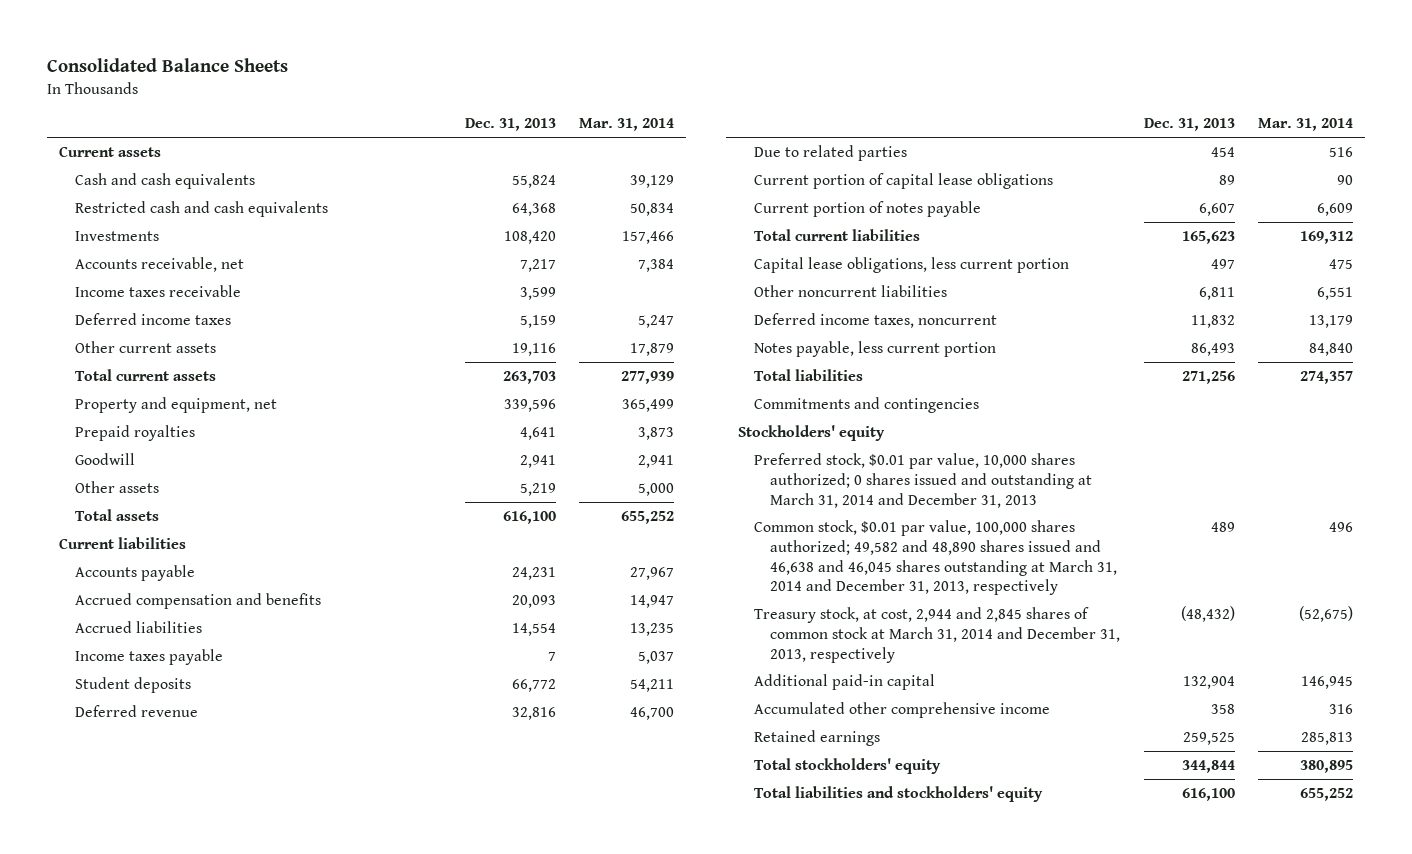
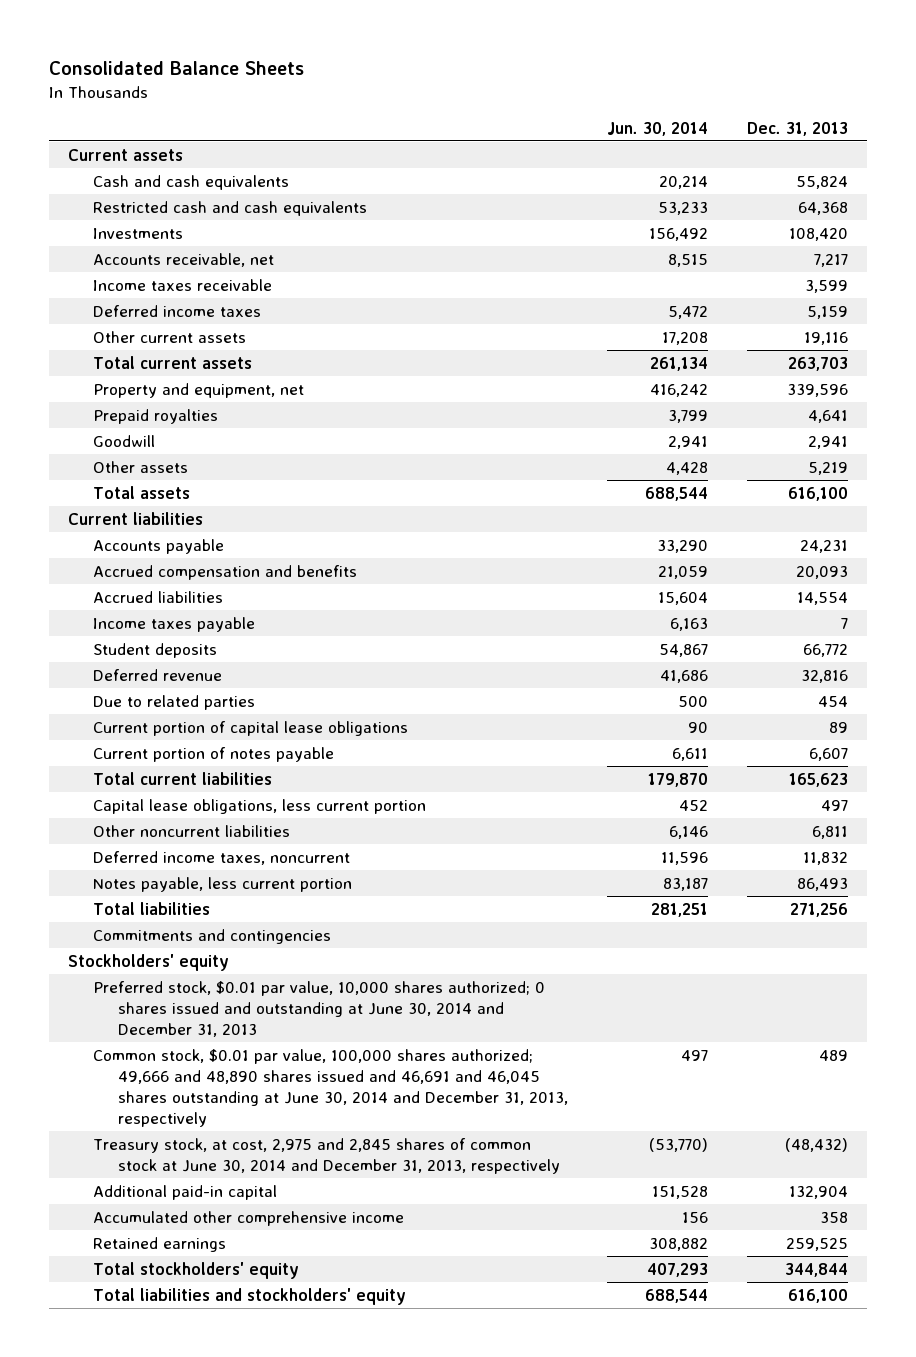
[579,118,675,132] Mar. 31, 2014 -> none
none -> [607,121,709,136] Jun. 30, 2014
[753,452,1093,508] Preferred stock, $0.01 par value, 10,000 shares authorized; 0 shares issued and outstanding at March 31, 2014 and December 31, 2013 -> [93,980,546,1037] Preferred stock, $0.01 par value, 10,000 shares authorized; 0 shares issued and outstanding at June 30, 2014 and December 31, 2013
[753,519,1118,596] Common stock, $0.01 par value, 100,000 shares authorized; 49,582 and 48,890 shares issued and 46,638 and 46,045 shares outstanding at March 31, 2014 and December 31, 2013, respectively -> [93,1048,569,1128] Common stock, $0.01 par value, 100,000 shares authorized; 49,666 and 48,890 shares issued and 46,691 and 46,045 shares outstanding at June 30, 2014 and December 31, 2013, respectively
[753,606,1121,663] Treasury stock, at cost, 2,944 and 2,845 shares of common stock at March 31, 2014 and December 31, 2013, respectively -> [93,1137,561,1174] Treasury stock, at cost, 2,975 and 2,845 shares of common stock at June 30, 2014 and December 31, 2013, respectively

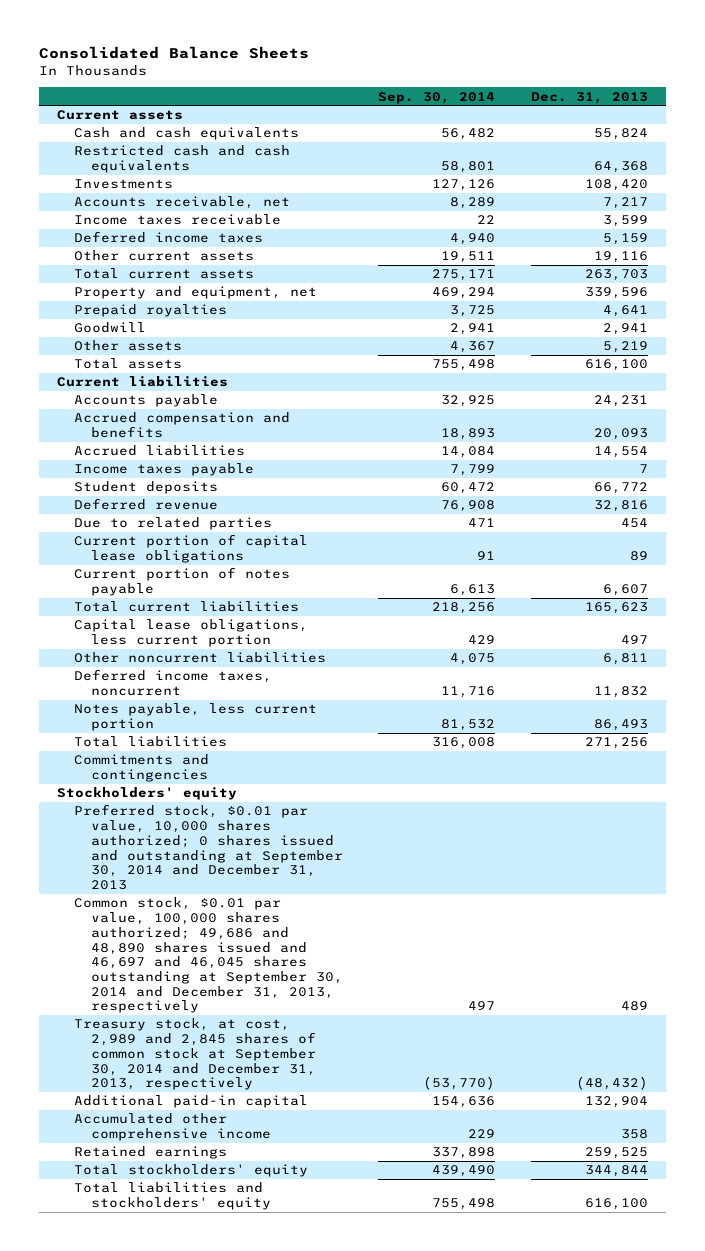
[607,121,709,136] Jun. 30, 2014 -> none
none -> [378,91,496,104] Sep. 30, 2014
[93,980,546,1037] Preferred stock, $0.01 par value, 10,000 shares authorized; 0 shares issued and outstanding at June 30, 2014 and December 31, 2013 -> [73,804,343,890] Preferred stock, $0.01 par value, 10,000 shares authorized; 0 shares issued and outstanding at September 30, 2014 and December 31, 2013
[93,1048,569,1128] Common stock, $0.01 par value, 100,000 shares authorized; 49,666 and 48,890 shares issued and 46,691 and 46,045 shares outstanding at June 30, 2014 and December 31, 2013, respectively -> [73,897,343,1014] Common stock, $0.01 par value, 100,000 shares authorized; 49,686 and 48,890 shares issued and 46,697 and 46,045 shares outstanding at September 30, 2014 and December 31, 2013, respectively
[93,1137,561,1174] Treasury stock, at cost, 2,975 and 2,845 shares of common stock at June 30, 2014 and December 31, 2013, respectively -> [73,1018,316,1091] Treasury stock, at cost, 2,989 and 2,845 shares of common stock at September 30, 2014 and December 31, 2013, respectively

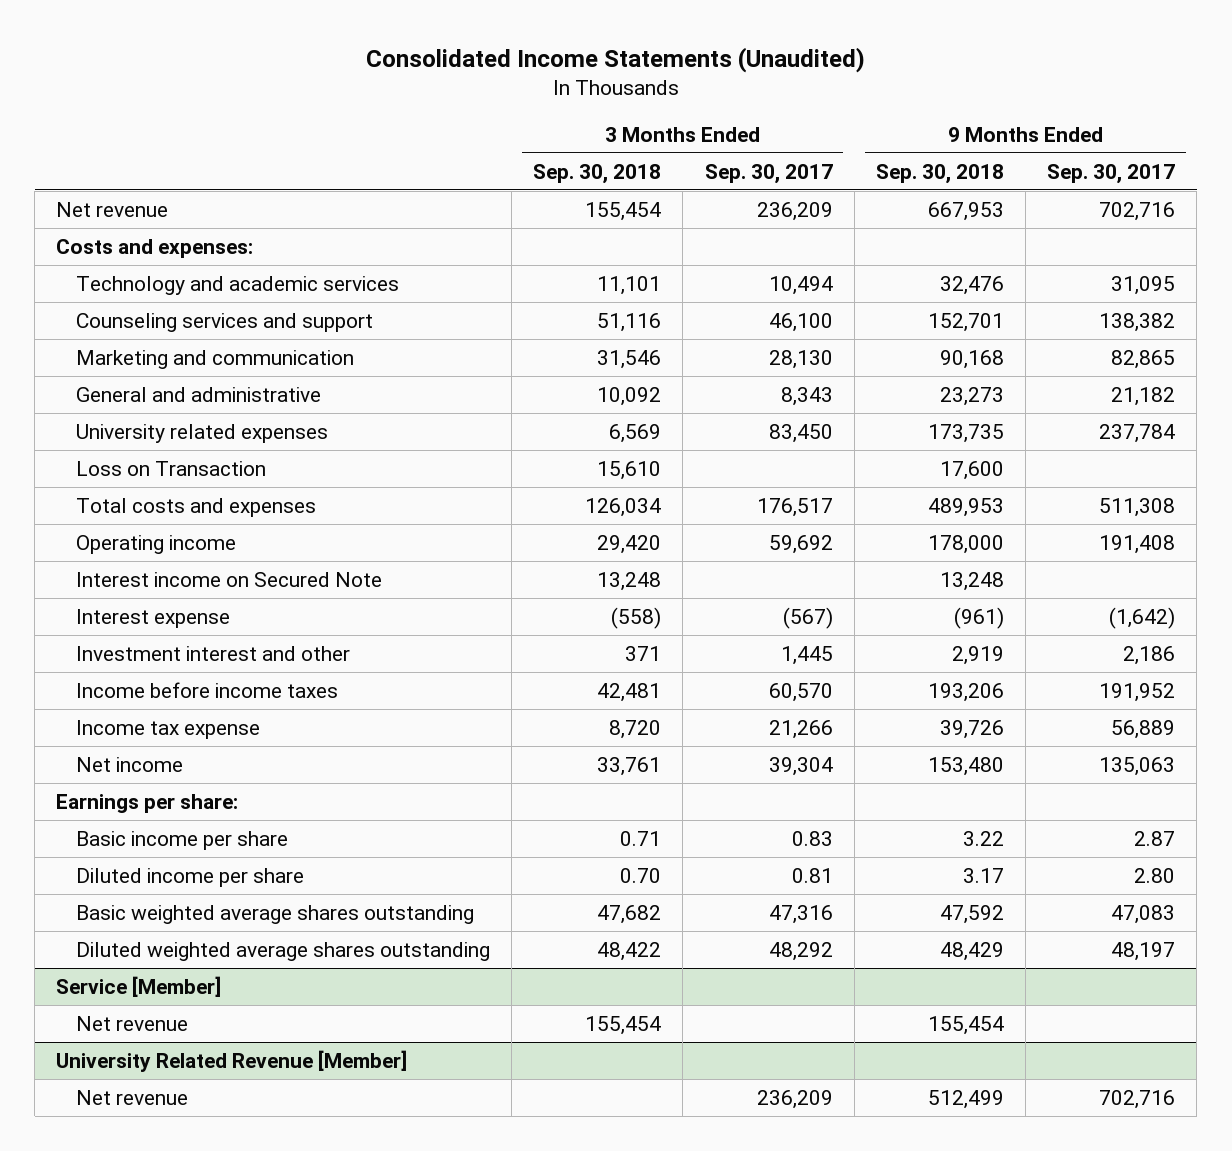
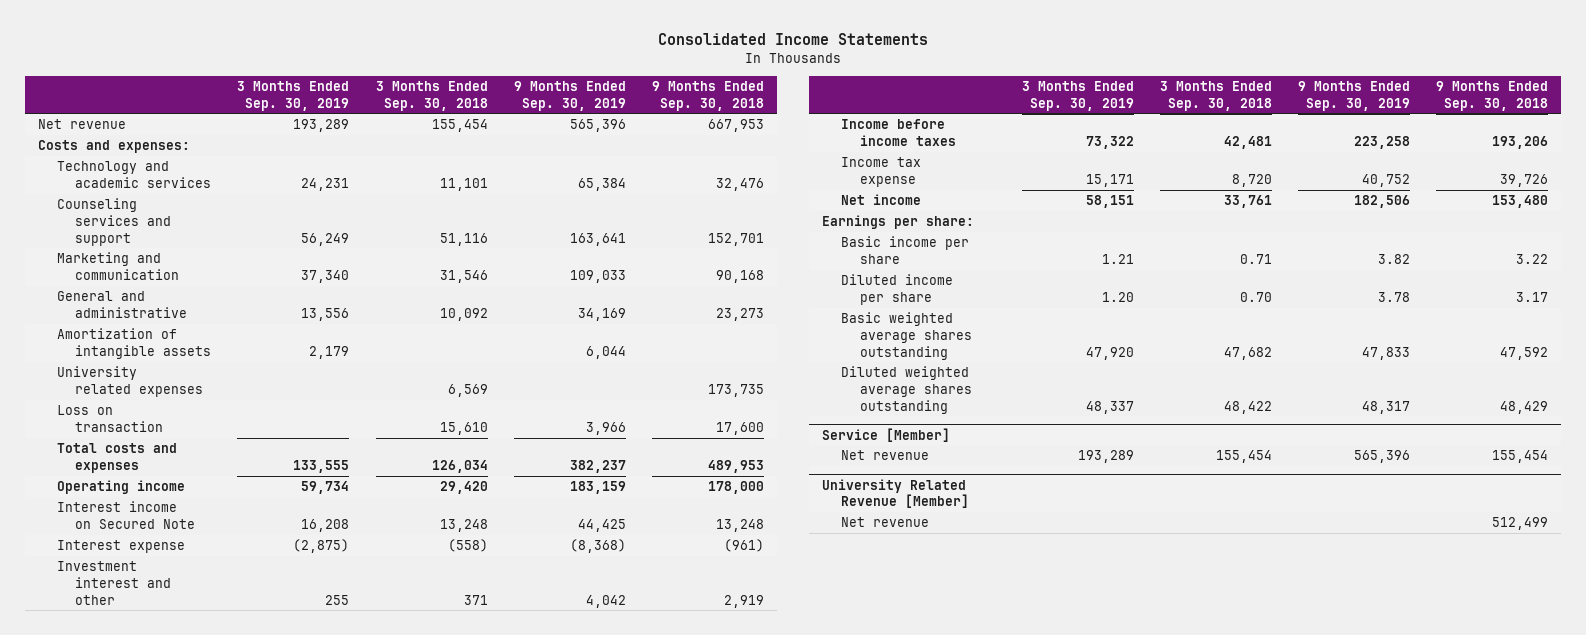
[365,47,865,74] Consolidated Income Statements (Unaudited) -> [658,33,929,46] Consolidated Income Statements
[704,163,833,184] Sep. 30, 2017 -> none
[1047,163,1176,184] Sep. 30, 2017 -> none
none -> [237,81,350,111] 3 Months Ended Sep. 30, 2019
none -> [513,81,626,111] 9 Months Ended Sep. 30, 2019
none -> [56,328,212,360] Amortization of intangible assets
[75,460,266,476] Loss on Transaction -> [56,405,164,433] Loss on transaction

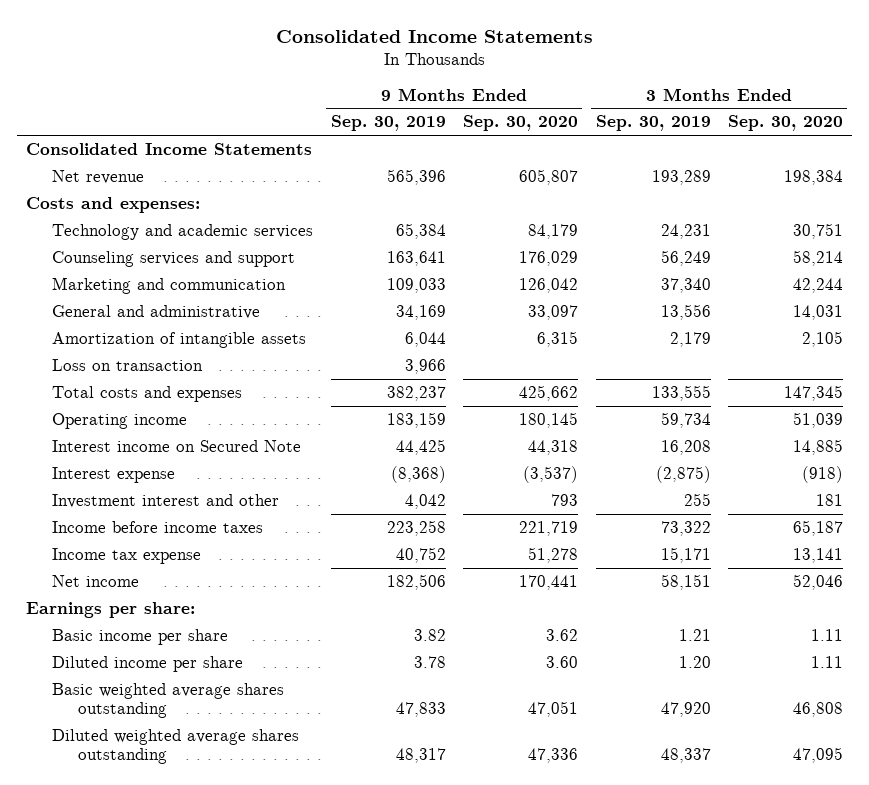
[375,81,488,111] 3 Months Ended Sep. 30, 2018 -> none
[651,81,764,111] 9 Months Ended Sep. 30, 2018 -> none
none -> [463,115,579,132] Sep. 30, 2020
none -> [727,115,843,132] Sep. 30, 2020
none -> [26,143,313,156] Consolidated Income Statements
[56,366,204,398] University related expenses -> none
[822,427,951,442] Service [Member] -> none
[841,450,930,461] Net revenue -> none
[822,478,970,509] University Related Revenue [Member] -> none
[841,517,930,528] Net revenue -> none

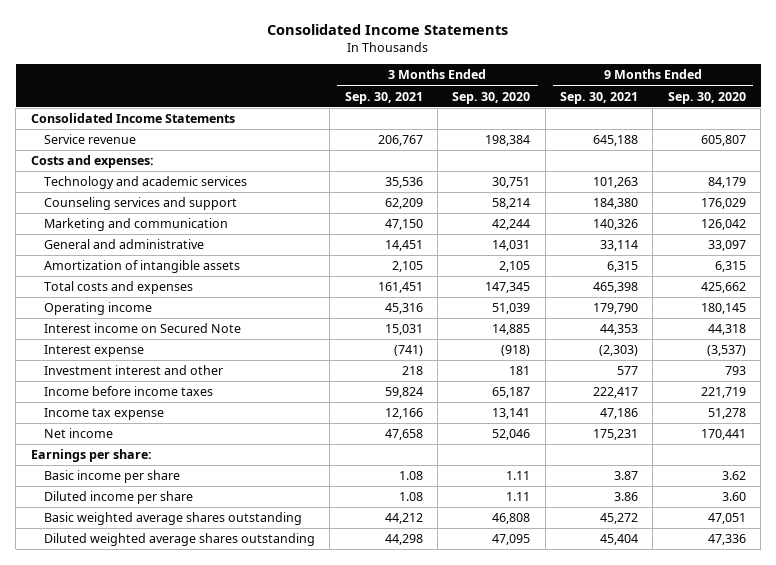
[330,115,446,132] Sep. 30, 2019 -> none
[595,115,711,132] Sep. 30, 2019 -> none
none -> [344,91,423,104] Sep. 30, 2021
none -> [560,91,639,104] Sep. 30, 2021
[52,170,145,185] Net revenue -> [43,134,136,145] Service revenue
[52,359,204,372] Loss on transaction -> none

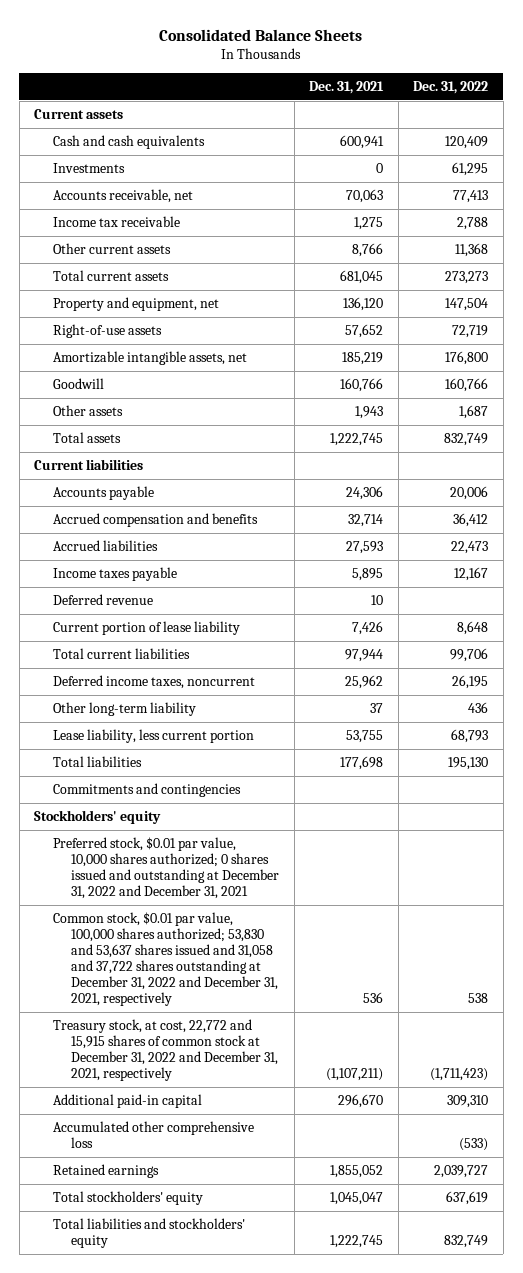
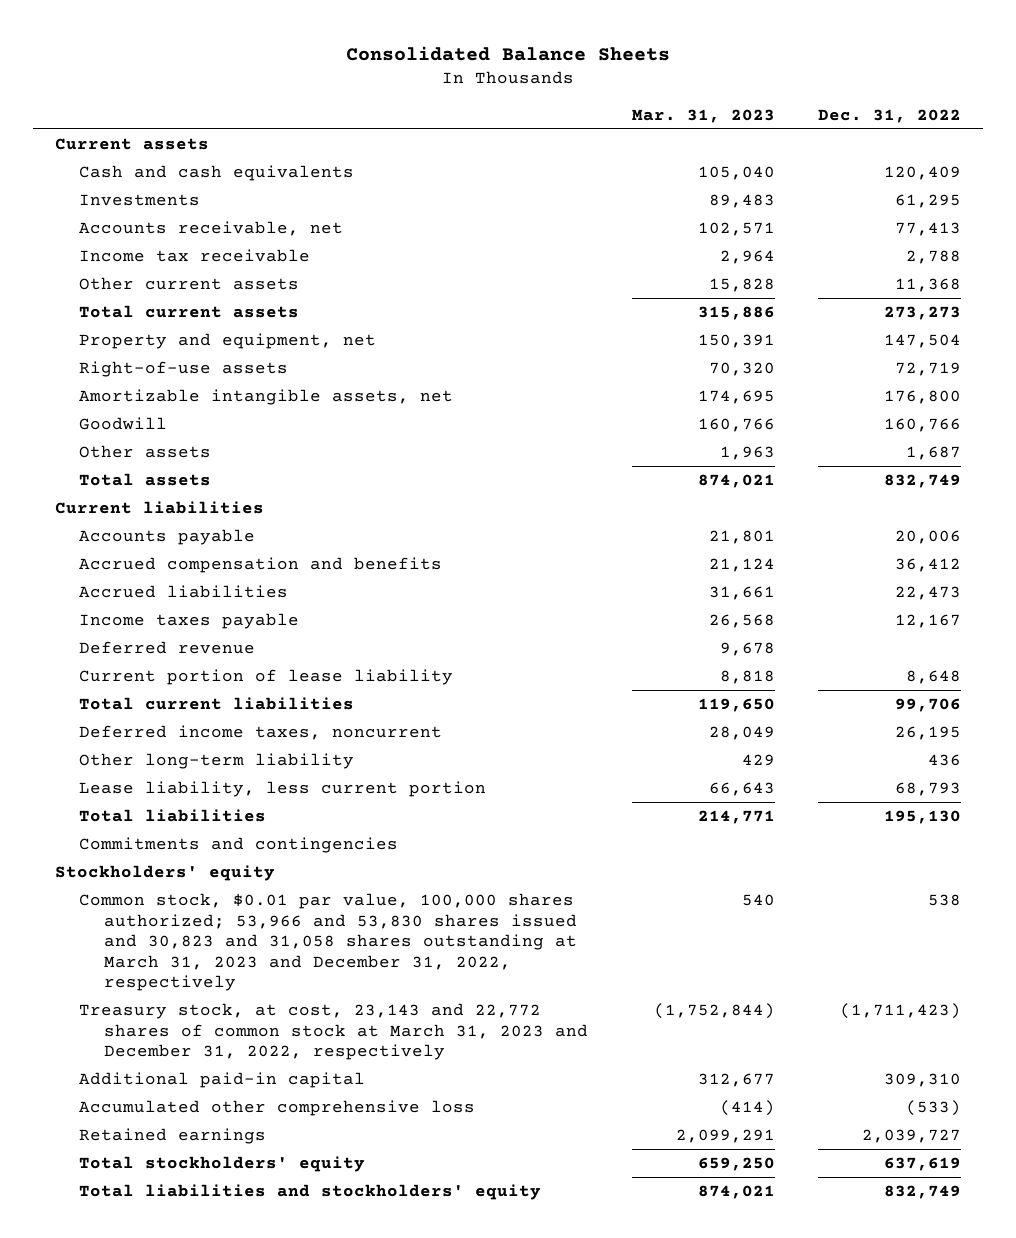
[309,81,385,95] Dec. 31, 2021 -> none
none -> [631,108,775,123] Mar. 31, 2023
[52,837,280,900] Preferred stock, $0.01 par value, 10,000 shares authorized; 0 shares issued and outstanding at December 31, 2022 and December 31, 2021 -> none
[52,912,279,1007] Common stock, $0.01 par value, 100,000 shares authorized; 53,830 and 53,637 shares issued and 31,058 and 37,722 shares outstanding at December 31, 2022 and December 31, 2021, respectively -> [79,893,578,992] Common stock, $0.01 par value, 100,000 shares authorized; 53,966 and 53,830 shares issued and 30,823 and 31,058 shares outstanding at March 31, 2023 and December 31, 2022, respectively
[52,1019,279,1082] Treasury stock, at cost, 22,772 and 15,915 shares of common stock at December 31, 2022 and December 31, 2021, respectively -> [79,1003,589,1061] Treasury stock, at cost, 23,143 and 22,772 shares of common stock at March 31, 2023 and December 31, 2022, respectively

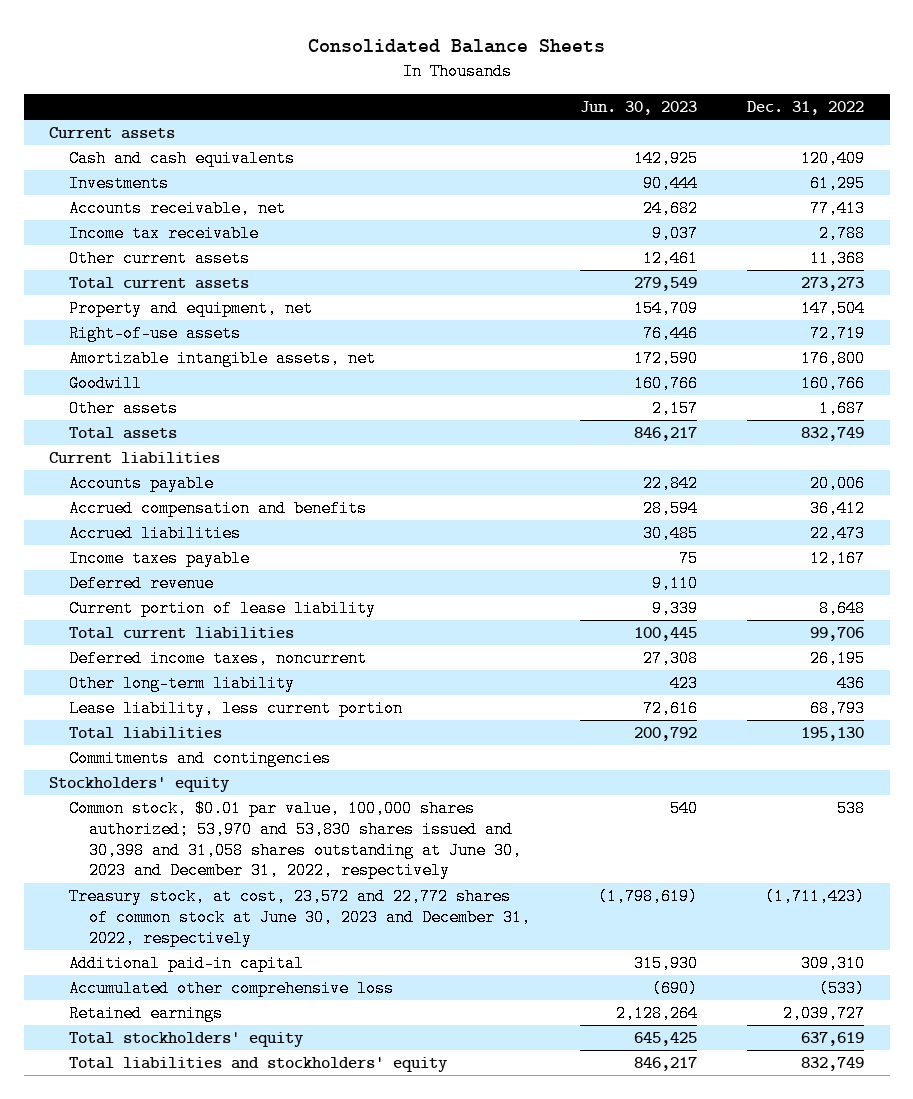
[631,108,775,123] Mar. 31, 2023 -> none
none -> [580,101,698,116] Jun. 30, 2023
[79,893,578,992] Common stock, $0.01 par value, 100,000 shares authorized; 53,966 and 53,830 shares issued and 30,823 and 31,058 shares outstanding at March 31, 2023 and December 31, 2022, respectively -> [68,800,523,880] Common stock, $0.01 par value, 100,000 shares authorized; 53,970 and 53,830 shares issued and 30,398 and 31,058 shares outstanding at June 30, 2023 and December 31, 2022, respectively
[79,1003,589,1061] Treasury stock, at cost, 23,143 and 22,772 shares of common stock at March 31, 2023 and December 31, 2022, respectively -> [68,888,532,947] Treasury stock, at cost, 23,572 and 22,772 shares of common stock at June 30, 2023 and December 31, 2022, respectively

